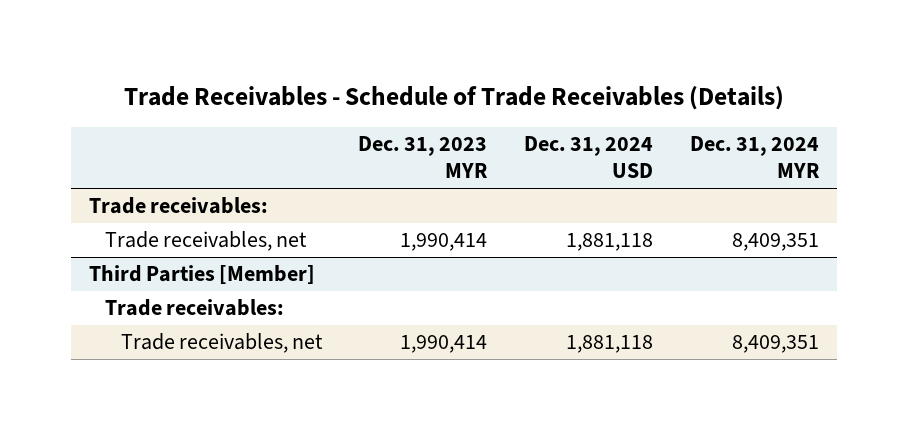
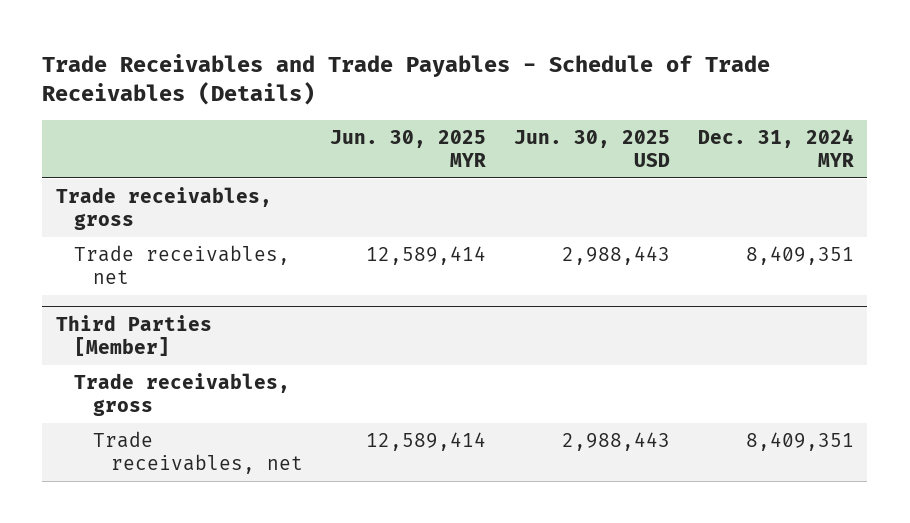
[123,85,784,110] Trade Receivables - Schedule of Trade Receivables (Details) -> [42,53,771,105] Trade Receivables and Trade Payables - Schedule of Trade Receivables (Details)
[358,136,489,179] Dec. 31, 2023 MYR -> none
[524,136,654,179] Dec. 31, 2024 USD -> none
none -> [330,129,487,167] Jun. 30, 2025 MYR
none -> [513,129,670,167] Jun. 30, 2025 USD
[89,197,269,215] Trade receivables: -> [56,187,273,231] Trade receivables, gross
[105,299,285,317] Trade receivables: -> [74,373,291,417] Trade receivables, gross

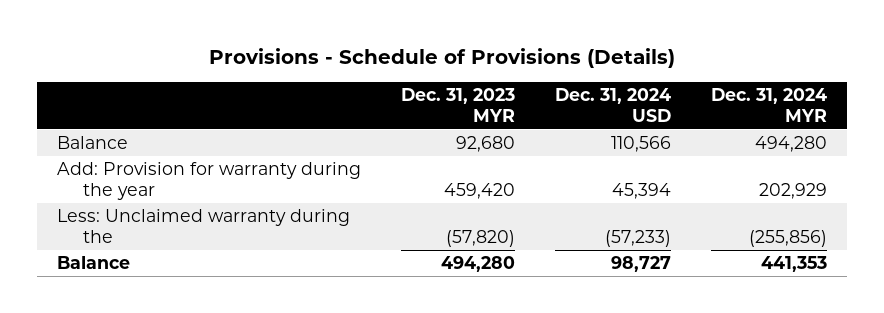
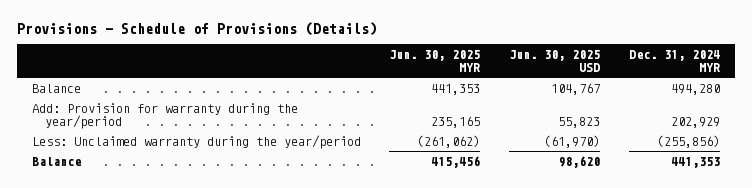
[401,88,516,123] Dec. 31, 2023 MYR -> none
[555,88,672,123] Dec. 31, 2024 USD -> none
none -> [389,49,481,73] Jun. 30, 2025 MYR
none -> [509,49,601,73] Jun. 30, 2025 USD
[57,161,362,201] Add: Provision for warranty during the year -> [31,102,298,130] Add: Provision for warranty during the year/period
[57,208,351,244] Less: Unclaimed warranty during the -> [31,134,361,149] Less: Unclaimed warranty during the year/period

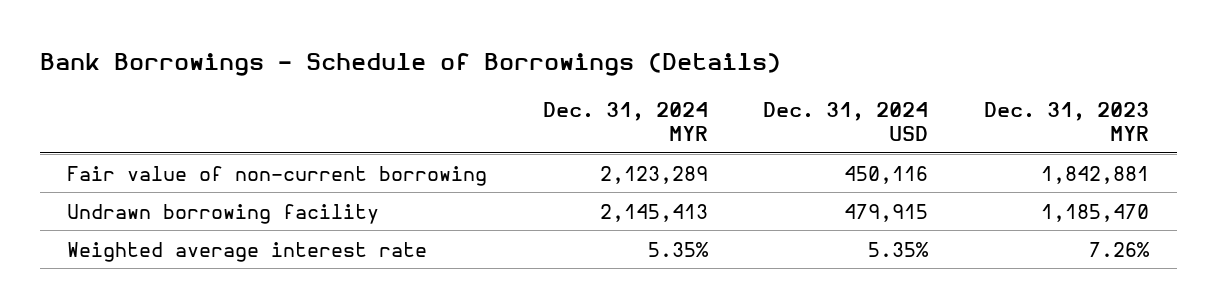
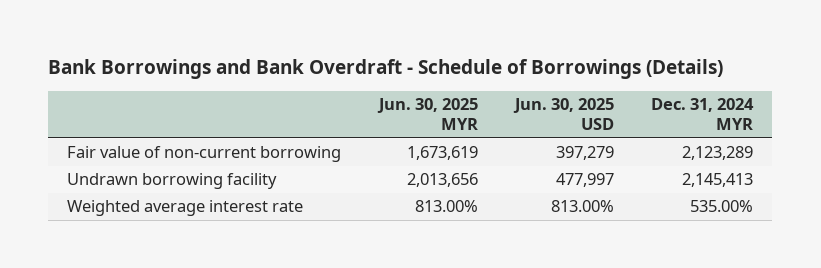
[39,53,781,77] Bank Borrowings - Schedule of Borrowings (Details) -> [48,59,724,80] Bank Borrowings and Bank Overdraft - Schedule of Borrowings (Details)
[763,101,929,141] Dec. 31, 2024 USD -> none
[983,101,1149,141] Dec. 31, 2023 MYR -> none
none -> [376,98,478,131] Jun. 30, 2025 MYR
none -> [513,98,615,131] Jun. 30, 2025 USD
[647,241,709,257] 5.35% -> [690,200,754,213] 535.00%

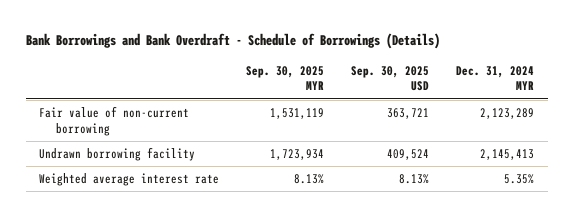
[376,98,478,131] Jun. 30, 2025 MYR -> none
[513,98,615,131] Jun. 30, 2025 USD -> none
none -> [246,65,325,91] Sep. 30, 2025 MYR
none -> [351,65,430,92] Sep. 30, 2025 USD
[690,200,754,213] 535.00% -> [504,173,535,184] 5.35%

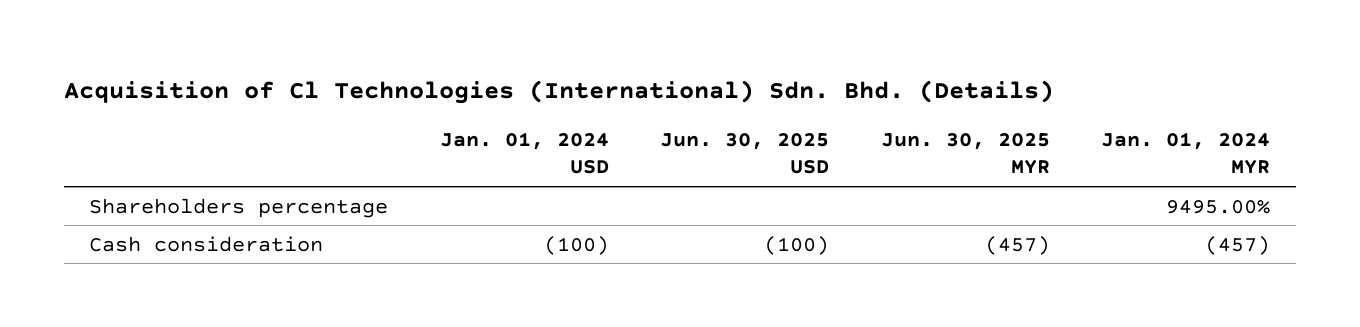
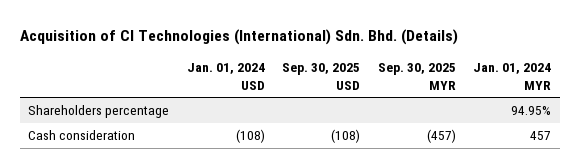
[660,132,830,175] Jun. 30, 2025 USD -> none
[880,132,1050,175] Jun. 30, 2025 MYR -> none
none -> [282,62,361,90] Sep. 30, 2025 USD
none -> [377,62,456,90] Sep. 30, 2025 MYR
[1166,199,1271,214] 9495.00% -> [511,106,552,116] 94.95%
[543,235,609,255] (100) -> [235,129,265,144] (108)
[1205,235,1271,255] (457) -> [530,131,552,141] 457

